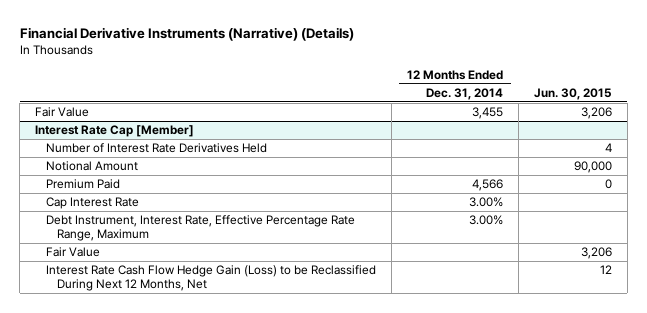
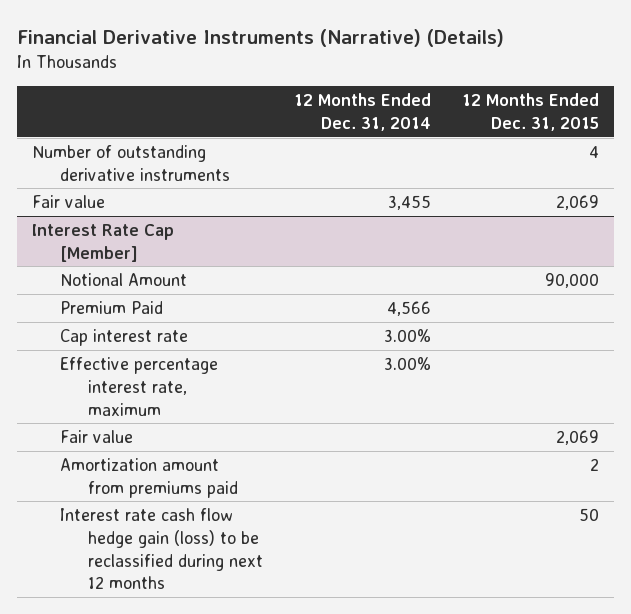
[533,87,612,100] Jun. 30, 2015 -> none
none -> [461,92,599,131] 12 Months Ended Dec. 31, 2015
none -> [32,144,231,181] Number of outstanding derivative instruments
[35,107,90,118] Fair Value -> [32,194,106,208] Fair value
[45,143,267,154] Number of Interest Rate Derivatives Held -> none
[45,197,139,210] Cap Interest Rate -> [60,328,189,346] Cap interest rate
[45,215,355,242] Debt Instrument, Interest Rate, Effective Percentage Rate Range, Maximum -> [60,356,219,416] Effective percentage interest rate, maximum
[45,247,100,258] Fair Value -> [60,429,134,443] Fair value
none -> [60,457,239,498] Amortization amount from premiums paid
[45,265,376,292] Interest Rate Cash Flow Hedge Gain (Loss) to be Reclassified During Next 12 Months, Net -> [60,507,264,590] Interest rate cash flow hedge gain (loss) to be reclassified during next 12 months

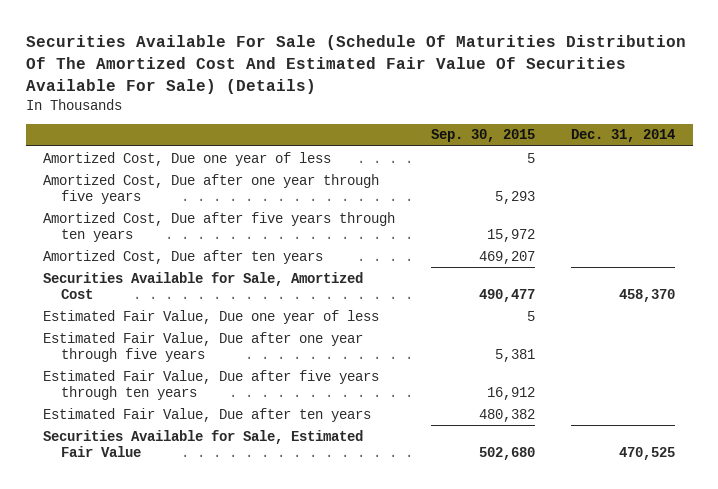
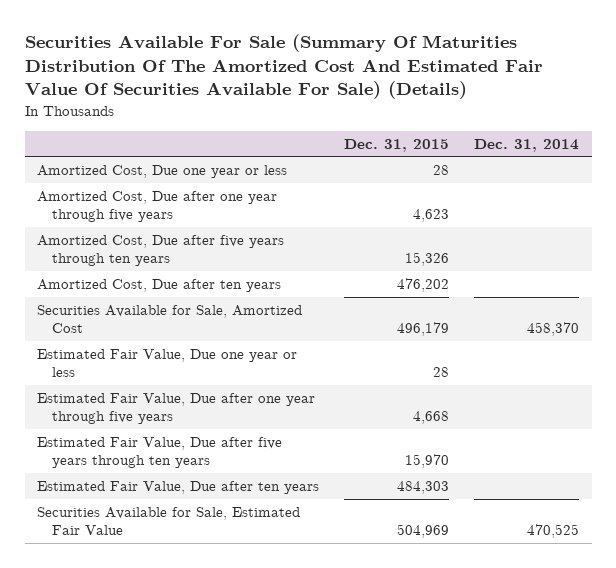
[25,35,686,94] Securities Available For Sale (Schedule Of Maturities Distribution Of The Amortized Cost And Estimated Fair Value Of Securities Available For Sale) (Details) -> [24,34,543,100] Securities Available For Sale (Summary Of Maturities Distribution Of The Amortized Cost And Estimated Fair Value Of Securities Available For Sale) (Details)
[431,129,536,143] Sep. 30, 2015 -> none
none -> [344,138,450,152] Dec. 31, 2015
[43,151,332,166] Amortized Cost, Due one year of less -> [37,165,288,179] Amortized Cost, Due one year or less
[43,309,380,324] Estimated Fair Value, Due one year of less -> [37,349,298,378] Estimated Fair Value, Due one year or less

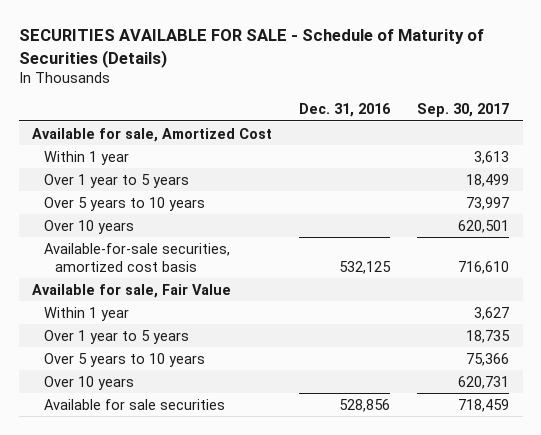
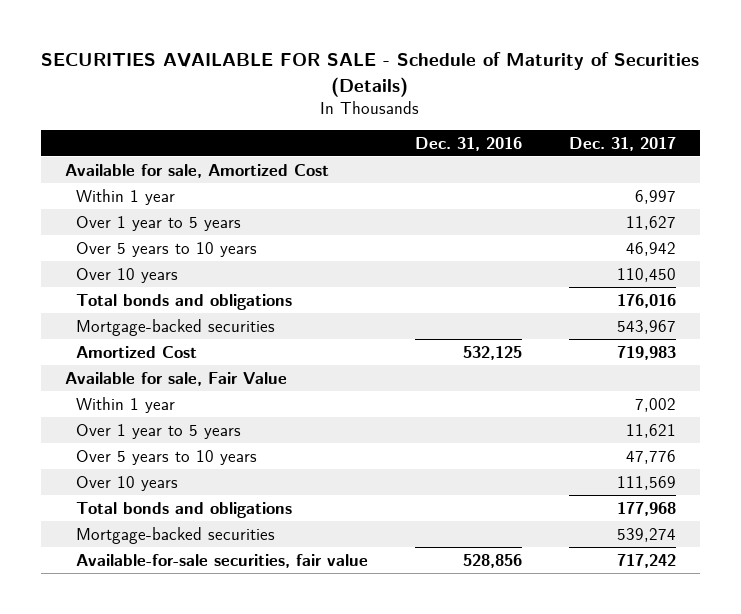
[417,103,510,118] Sep. 30, 2017 -> none
none -> [569,136,677,151] Dec. 31, 2017
none -> [76,293,293,310] Total bonds and obligations
none -> [76,318,276,336] Mortgage-backed securities
[43,242,230,272] Available-for-sale securities, amortized cost basis -> [76,345,198,358] Amortized Cost
none -> [76,501,293,518] Total bonds and obligations
none -> [76,526,276,544] Mortgage-backed securities
[43,398,225,410] Available for sale securities -> [76,553,369,568] Available-for-sale securities, fair value

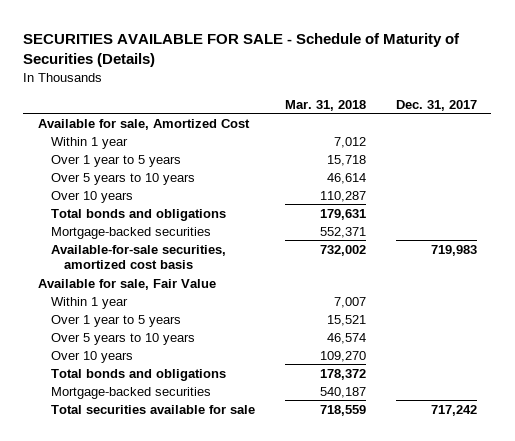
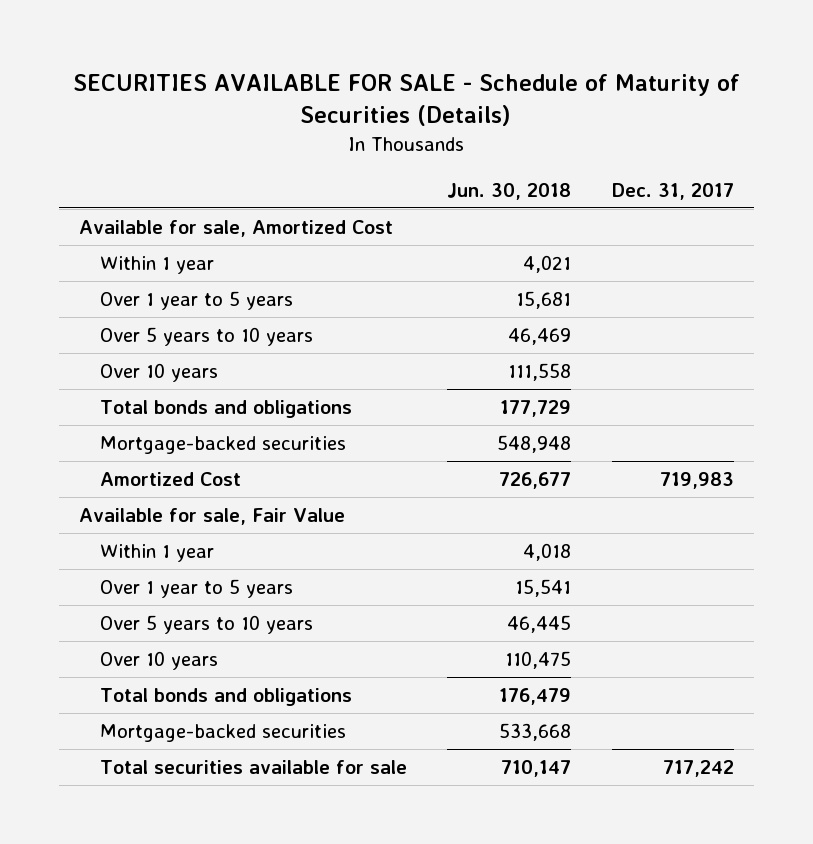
[284,99,366,111] Mar. 31, 2018 -> none
none -> [447,182,572,200] Jun. 30, 2018
[50,244,226,269] Available-for-sale securities, amortized cost basis -> [99,471,241,486] Amortized Cost

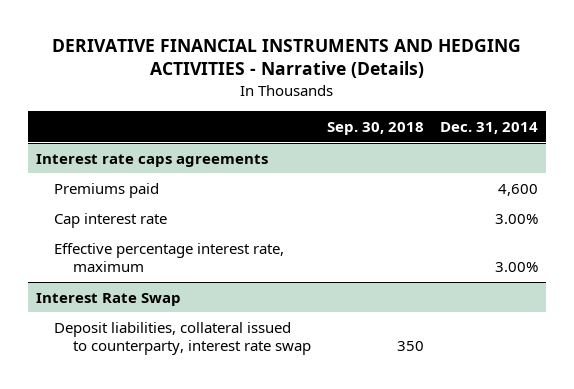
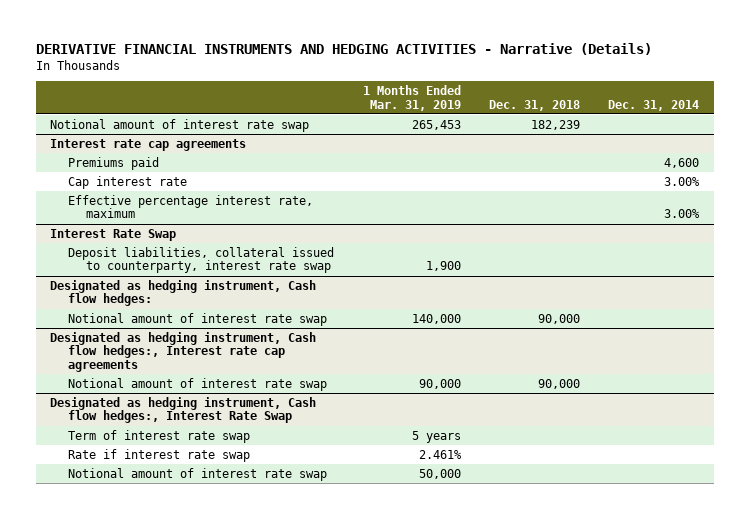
[326,121,424,135] Sep. 30, 2018 -> none
none -> [362,85,461,111] 1 Months Ended Mar. 31, 2019
none -> [489,99,581,111] Dec. 31, 2018
none -> [50,118,310,132] Notional amount of interest rate swap
[36,153,269,167] Interest rate caps agreements -> [50,138,247,151] Interest rate cap agreements
none -> [50,279,317,307] Designated as hedging instrument, Cash flow hedges:
none -> [68,312,328,326] Notional amount of interest rate swap
none -> [50,331,317,372] Designated as hedging instrument, Cash flow hedges:, Interest rate cap agreements
none -> [68,377,328,391] Notional amount of interest rate swap
none -> [50,396,317,424] Designated as hedging instrument, Cash flow hedges:, Interest Rate Swap
none -> [68,429,251,443] Term of interest rate swap
none -> [68,448,251,462] Rate if interest rate swap
none -> [68,467,328,481] Notional amount of interest rate swap

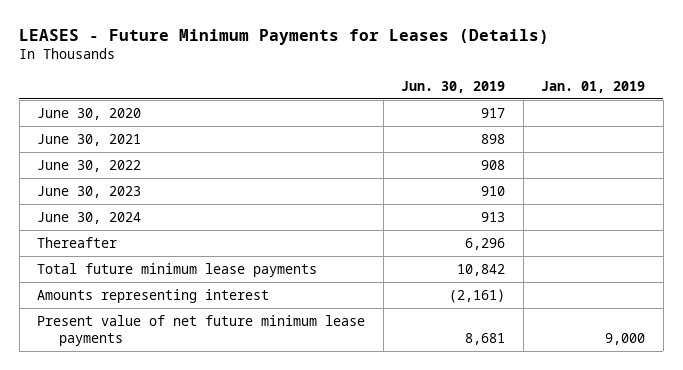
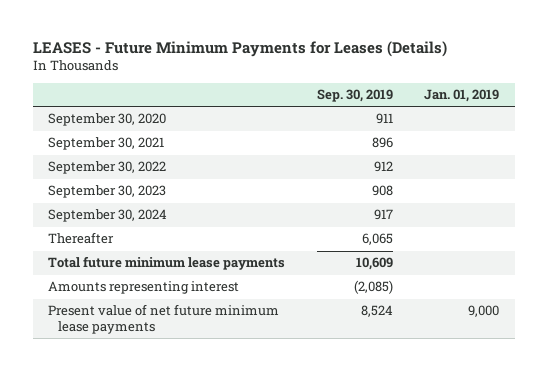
[401,80,506,93] Jun. 30, 2019 -> none
none -> [316,89,393,103] Sep. 30, 2019
[37,107,142,120] June 30, 2020 -> [48,113,167,127] September 30, 2020
[37,133,142,146] June 30, 2021 -> [48,137,165,151] September 30, 2021
[37,159,142,172] June 30, 2022 -> [48,161,167,175] September 30, 2022
[37,185,142,198] June 30, 2023 -> [48,185,167,199] September 30, 2023
[37,211,142,224] June 30, 2024 -> [48,209,168,223] September 30, 2024

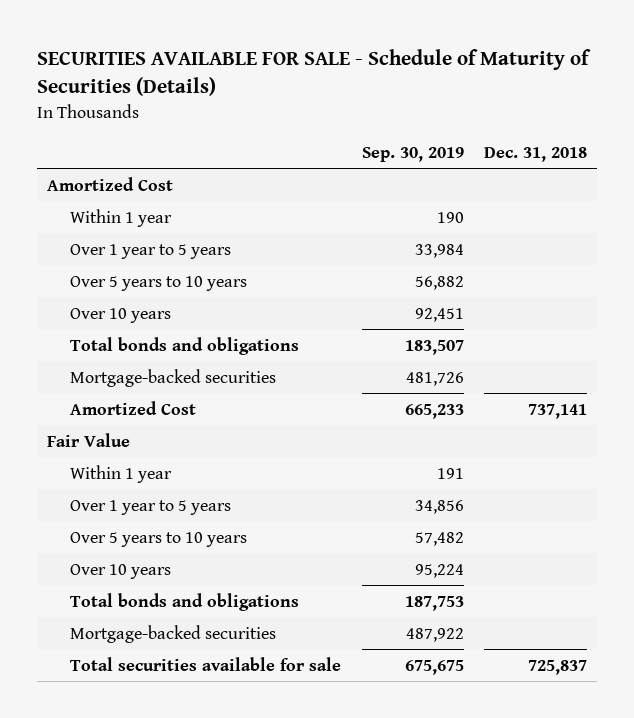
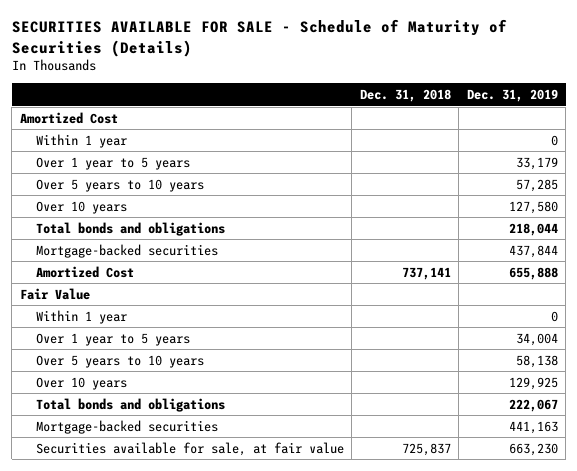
[361,146,464,162] Sep. 30, 2019 -> none
none -> [466,89,558,103] Dec. 31, 2019
[70,656,342,671] Total securities available for sale -> [35,441,344,456] Securities available for sale, at fair value

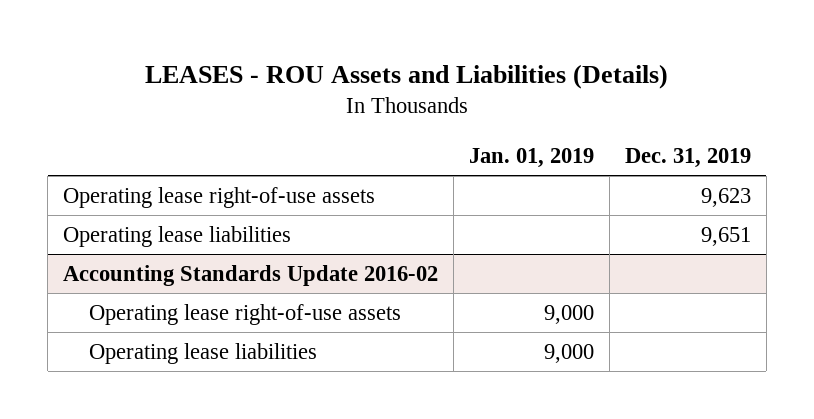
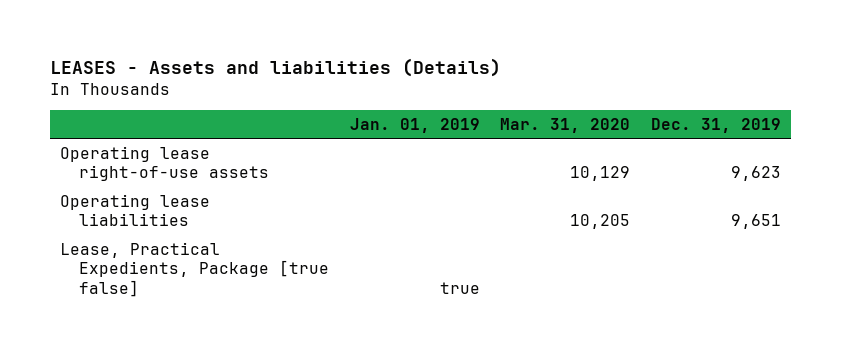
[145,63,669,89] LEASES - ROU Assets and Liabilities (Details) -> [49,57,501,77] LEASES - Assets and liabilities (Details)
none -> [500,117,631,133] Mar. 31, 2020
[63,264,439,286] Accounting Standards Update 2016-02 -> none
[89,303,402,325] Operating lease right-of-use assets -> none
[89,342,318,364] Operating lease liabilities -> none
none -> [60,241,330,298] Lease, Practical Expedients, Package [true false]

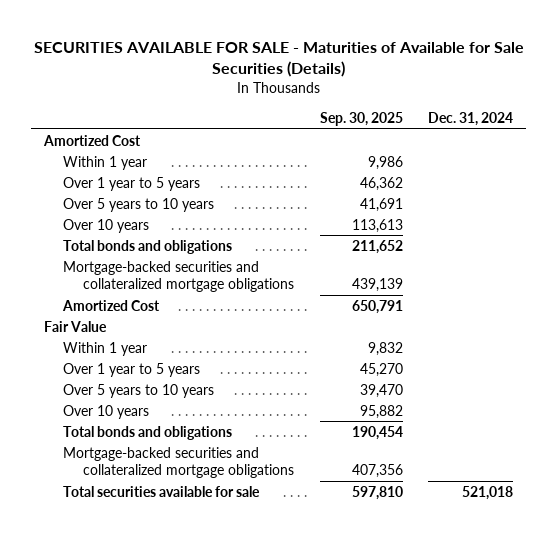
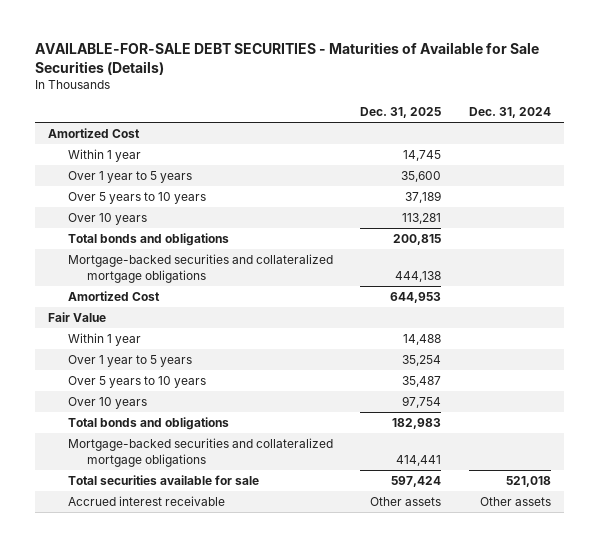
[33,41,524,78] SECURITIES AVAILABLE FOR SALE - Maturities of Available for Sale Securities (Details) -> [34,41,539,75] AVAILABLE-FOR-SALE DEBT SECURITIES - Maturities of Available for Sale Securities (Details)
[319,112,403,127] Sep. 30, 2025 -> none
none -> [360,107,442,119] Dec. 31, 2025
none -> [67,496,225,507] Accrued interest receivable

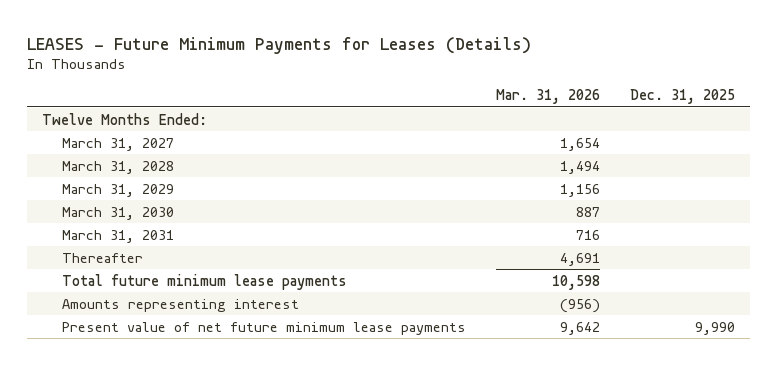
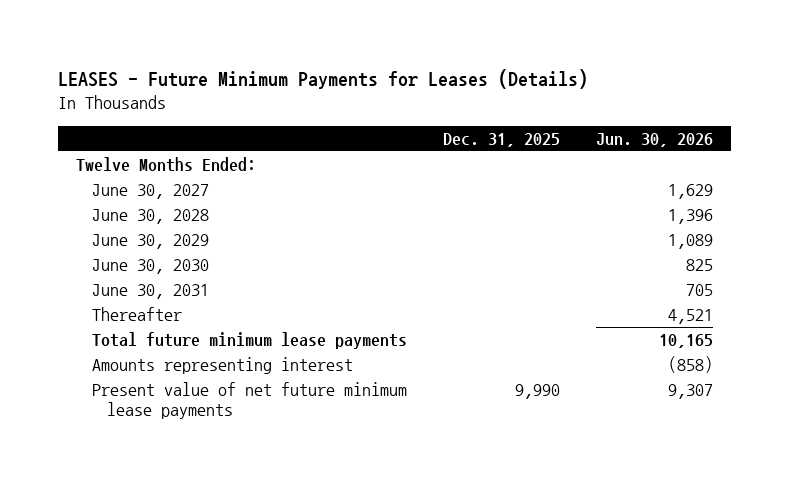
[495,89,600,105] Mar. 31, 2026 -> none
none -> [595,132,713,147] Jun. 30, 2026
[61,137,174,151] March 31, 2027 -> [91,184,209,200] June 30, 2027
[61,160,174,174] March 31, 2028 -> [91,209,209,225] June 30, 2028
[61,183,174,197] March 31, 2029 -> [91,234,209,250] June 30, 2029
[61,206,174,220] March 31, 2030 -> [91,259,209,275] June 30, 2030
[61,229,174,243] March 31, 2031 -> [91,284,209,300] June 30, 2031

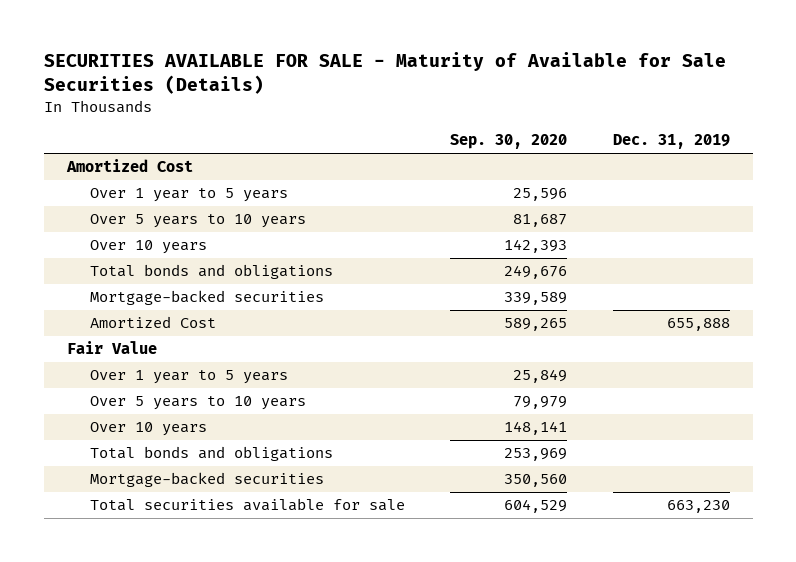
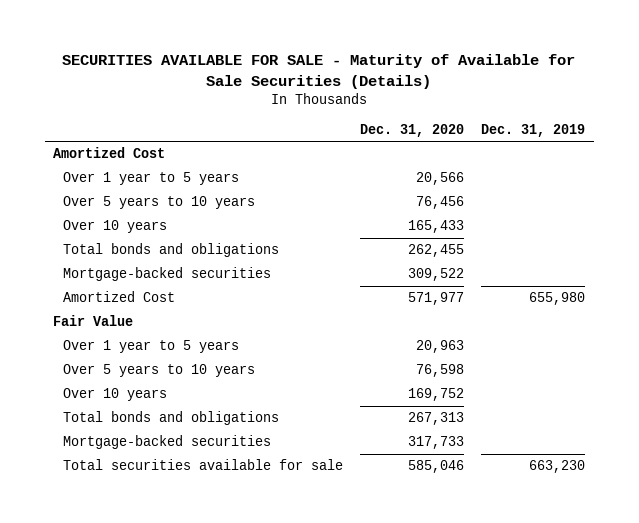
[450,134,568,150] Sep. 30, 2020 -> none
none -> [360,123,465,137] Dec. 31, 2020
[666,318,730,332] 655,888 -> [529,292,586,306] 655,980

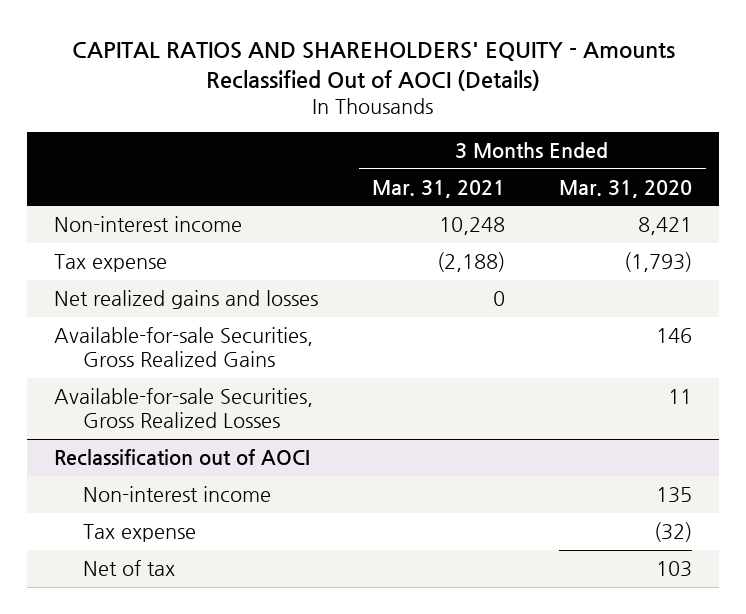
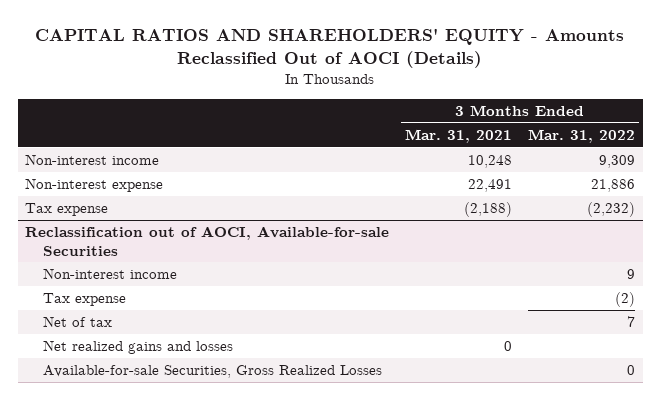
[559,179,693,198] Mar. 31, 2020 -> none
none -> [527,128,635,143] Mar. 31, 2022
none -> [25,178,164,193] Non-interest expense
[54,290,319,310] Net realized gains and losses -> none
[54,327,314,368] Available-for-sale Securities, Gross Realized Gains -> none
[54,388,314,429] Available-for-sale Securities, Gross Realized Losses -> none
[54,449,311,467] Reclassification out of AOCI -> [25,226,390,256] Reclassification out of AOCI, Available-for-sale Securities
none -> [42,340,233,355] Net realized gains and losses
none -> [42,365,382,379] Available-for-sale Securities, Gross Realized Losses

